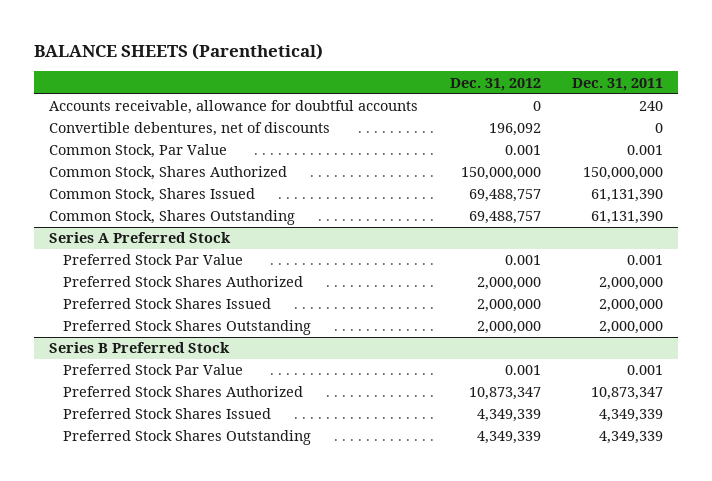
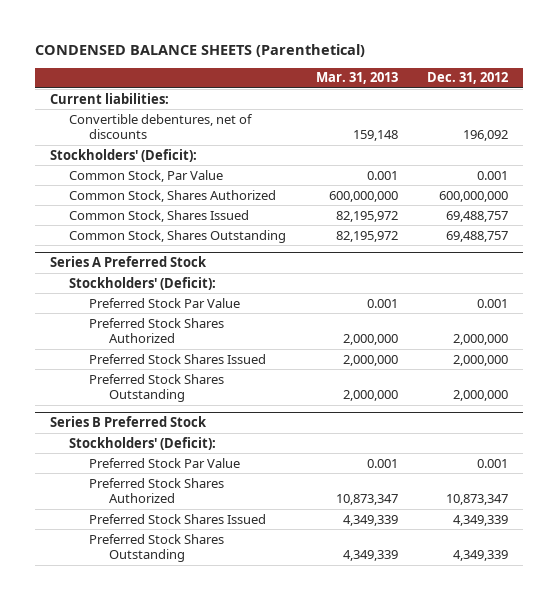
[33,42,323,60] BALANCE SHEETS (Parenthetical) -> [34,43,365,57] CONDENSED BALANCE SHEETS (Parenthetical)
[571,77,663,91] Dec. 31, 2011 -> none
none -> [315,72,398,85] Mar. 31, 2013
[49,100,419,115] Accounts receivable, allowance for doubtful accounts -> none
none -> [49,92,169,104] Current liabilities:
none -> [49,148,197,162] Stockholders' (Deficit):
[460,167,541,181] 150,000,000 -> [439,190,509,202] 600,000,000
none -> [69,276,217,290] Stockholders' (Deficit):
none -> [69,436,217,450] Stockholders' (Deficit):

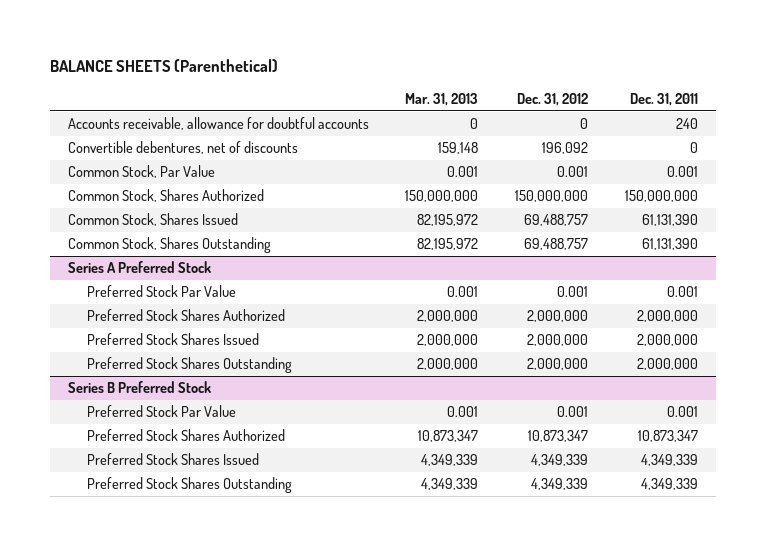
[34,43,365,57] CONDENSED BALANCE SHEETS (Parenthetical) -> [49,58,278,72] BALANCE SHEETS (Parenthetical)
none -> [629,92,698,106] Dec. 31, 2011
[49,92,169,104] Current liabilities: -> none
none -> [67,117,369,131] Accounts receivable, allowance for doubtful accounts
[49,148,197,162] Stockholders' (Deficit): -> none
[328,190,398,202] 600,000,000 -> [405,190,479,203] 150,000,000
[439,190,509,202] 600,000,000 -> [515,190,589,203] 150,000,000
[69,276,217,290] Stockholders' (Deficit): -> none
[69,436,217,450] Stockholders' (Deficit): -> none

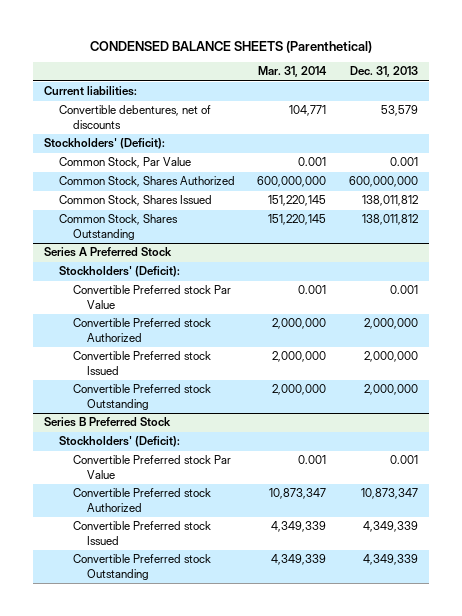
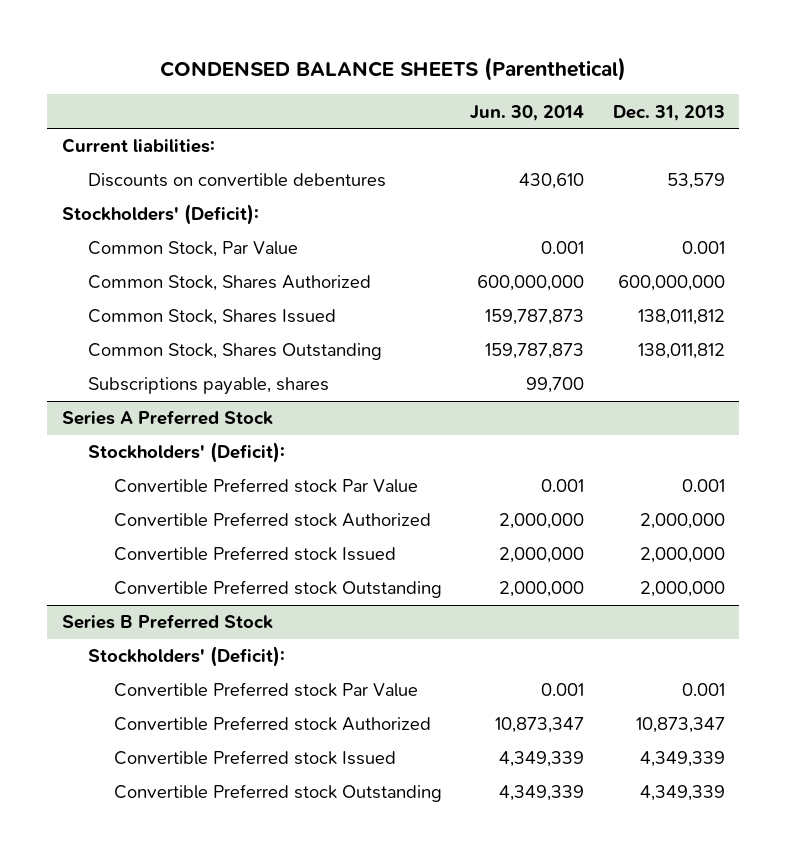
[258,66,328,78] Mar. 31, 2014 -> none
none -> [470,104,585,121] Jun. 30, 2014
[58,105,211,130] Convertible debentures, net of discounts -> [87,173,386,188] Discounts on convertible debentures
none -> [87,377,329,396] Subscriptions payable, shares

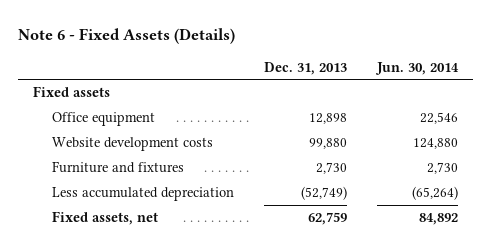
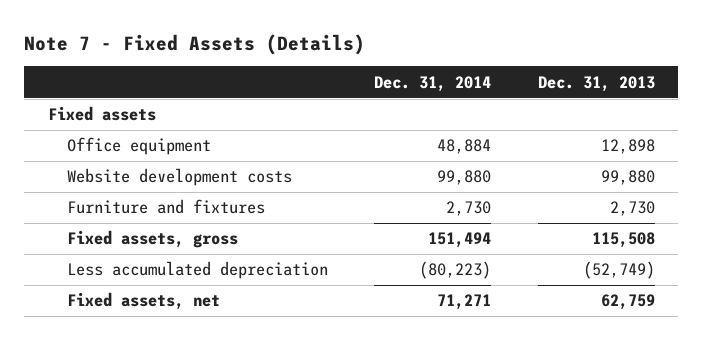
[18,28,236,45] Note 6 - Fixed Assets (Details) -> [24,33,366,55] Note 7 - Fixed Assets (Details)
[374,61,459,75] Jun. 30, 2014 -> none
none -> [374,75,492,92] Dec. 31, 2014
none -> [66,230,238,249] Fixed assets, gross

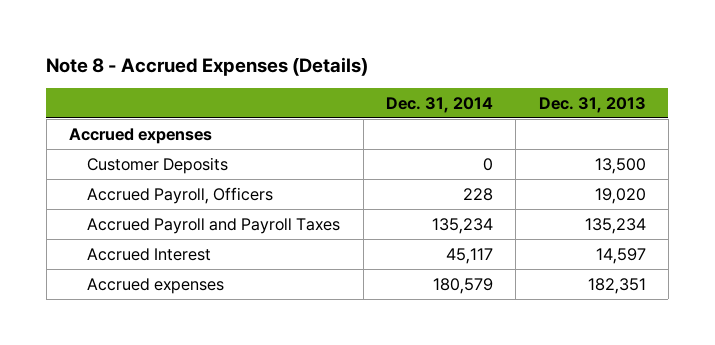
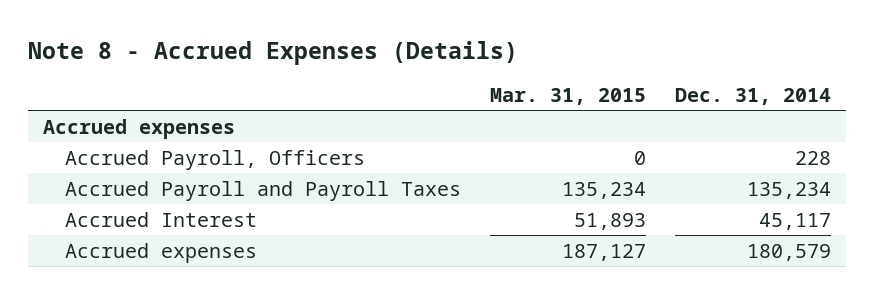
[538,96,646,113] Dec. 31, 2013 -> none
none -> [490,87,647,105] Mar. 31, 2015
[87,156,229,174] Customer Deposits -> none

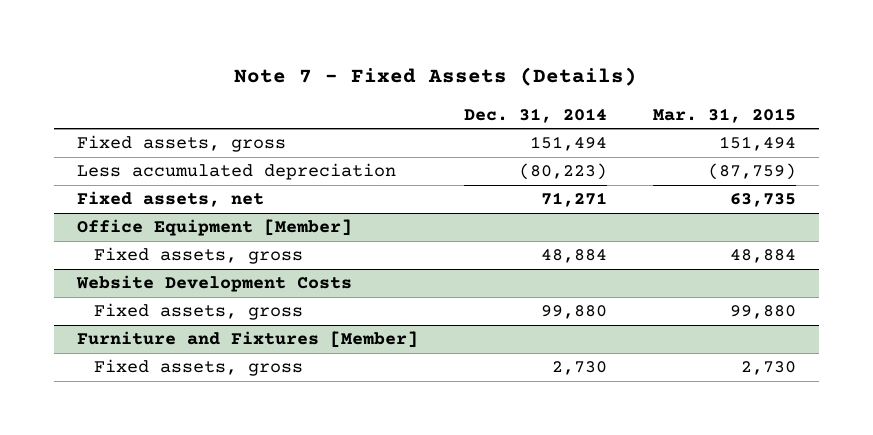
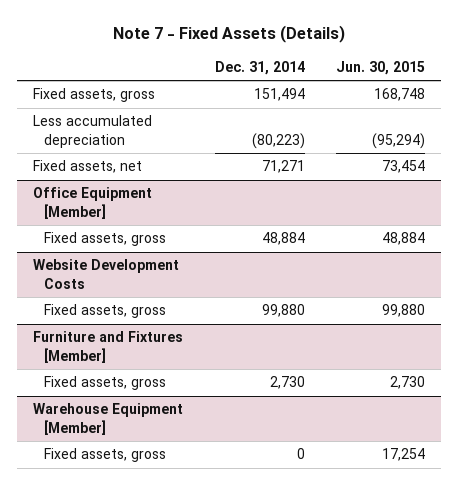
[652,107,796,123] Mar. 31, 2015 -> none
none -> [336,60,426,75] Jun. 30, 2015
none -> [33,403,184,435] Warehouse Equipment [Member]
none -> [44,448,167,463] Fixed assets, gross

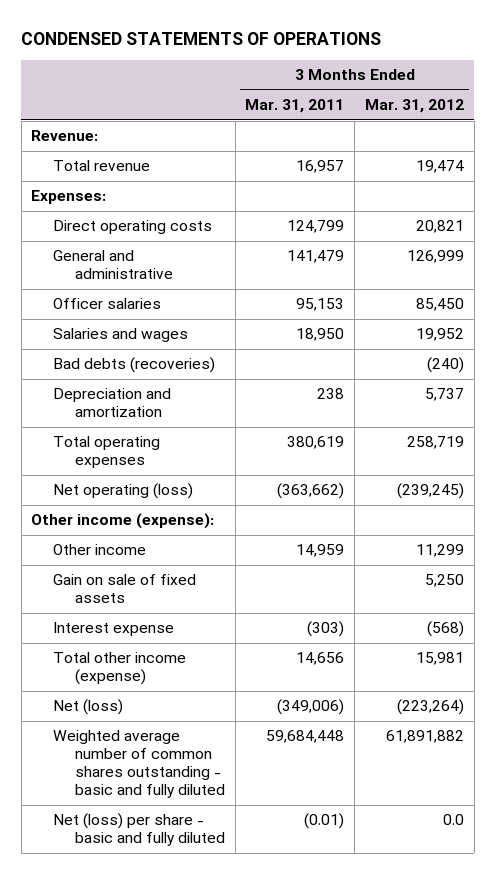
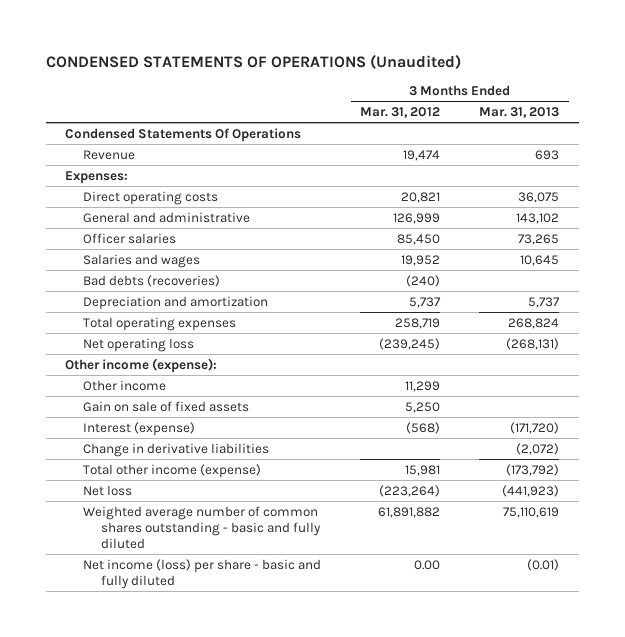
[21,31,382,45] CONDENSED STATEMENTS OF OPERATIONS -> [45,53,461,69] CONDENSED STATEMENTS OF OPERATIONS (Unaudited)
[245,99,345,114] Mar. 31, 2011 -> none
none -> [479,107,560,119] Mar. 31, 2013
[31,130,99,142] Revenue: -> none
none -> [65,127,302,142] Condensed Statements Of Operations
[53,160,151,172] Total revenue -> [83,149,136,160] Revenue
[53,483,194,500] Net operating (loss) -> [83,337,195,352] Net operating loss
[53,622,175,637] Interest expense -> [83,421,196,436] Interest (expense)
none -> [83,442,270,457] Change in derivative liabilities
[53,699,124,716] Net (loss) -> [83,484,133,496] Net loss
[53,813,225,847] Net (loss) per share - basic and fully diluted -> [83,558,322,589] Net income (loss) per share - basic and fully diluted
[443,814,465,826] 0.0 -> [414,559,441,570] 0.00

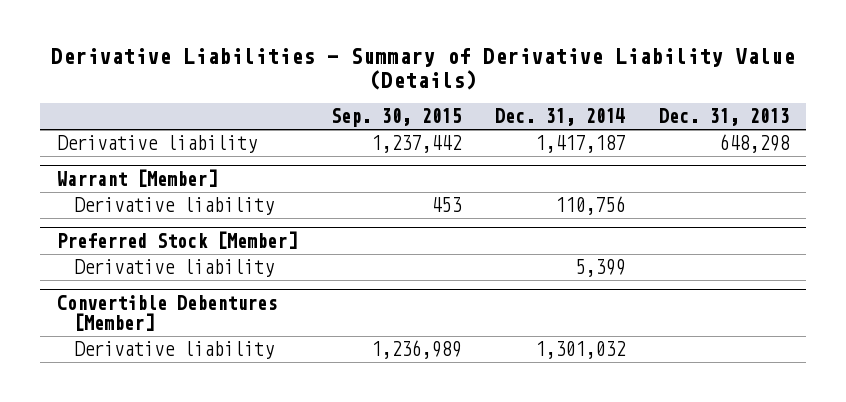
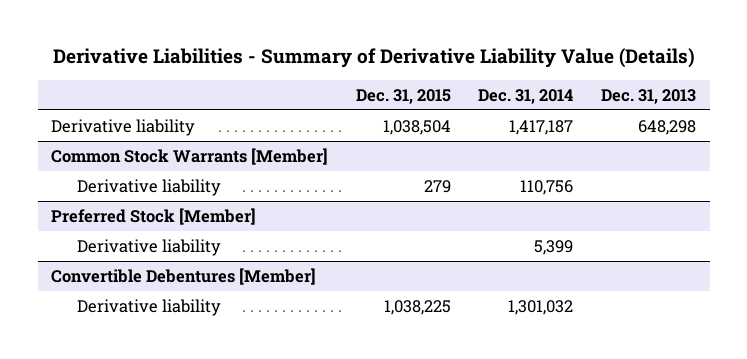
[330,108,461,128] Sep. 30, 2015 -> none
none -> [355,88,451,104] Dec. 31, 2015
[56,168,217,187] Warrant [Member] -> [51,148,329,166] Common Stock Warrants [Member]

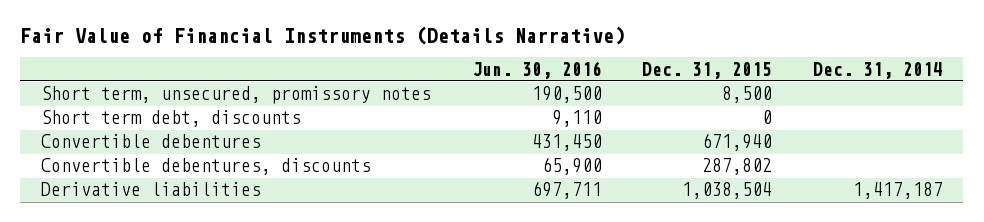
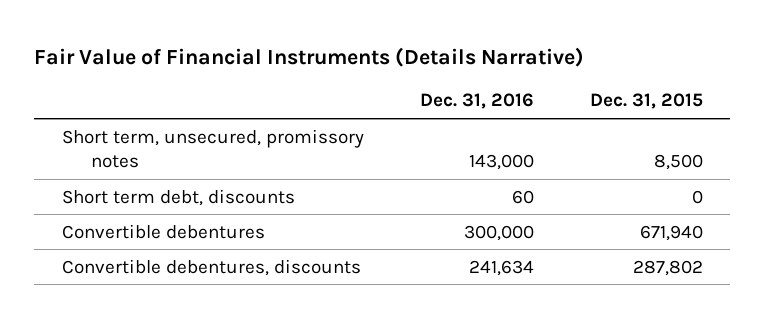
[471,60,602,79] Jun. 30, 2016 -> none
[813,61,944,79] Dec. 31, 2014 -> none
none -> [419,93,534,110] Dec. 31, 2016
[40,182,261,197] Derivative liabilities -> none

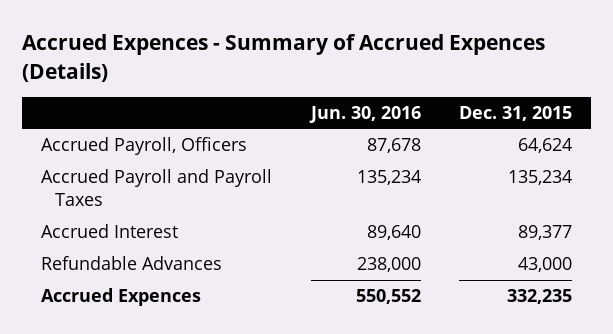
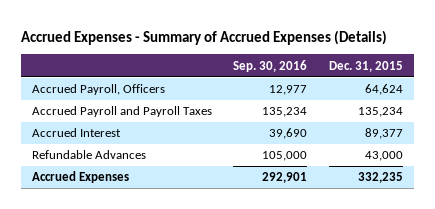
[22,34,546,82] Accrued Expences - Summary of Accrued Expences (Details) -> [21,29,388,45] Accrued Expenses - Summary of Accrued Expenses (Details)
[308,106,421,124] Jun. 30, 2016 -> none
none -> [233,59,308,72] Sep. 30, 2016
[41,288,202,307] Accrued Expences -> [32,171,130,184] Accrued Expenses

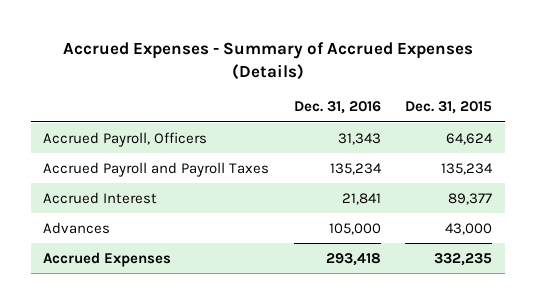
[233,59,308,72] Sep. 30, 2016 -> none
none -> [293,101,381,115] Dec. 31, 2016
[32,150,147,160] Refundable Advances -> [43,221,111,234] Advances

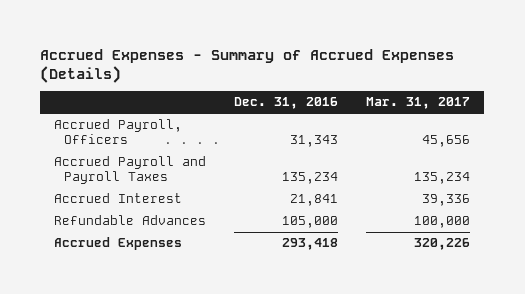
[405,101,493,115] Dec. 31, 2015 -> none
none -> [366,97,471,110] Mar. 31, 2017
[43,221,111,234] Advances -> [54,215,207,226] Refundable Advances

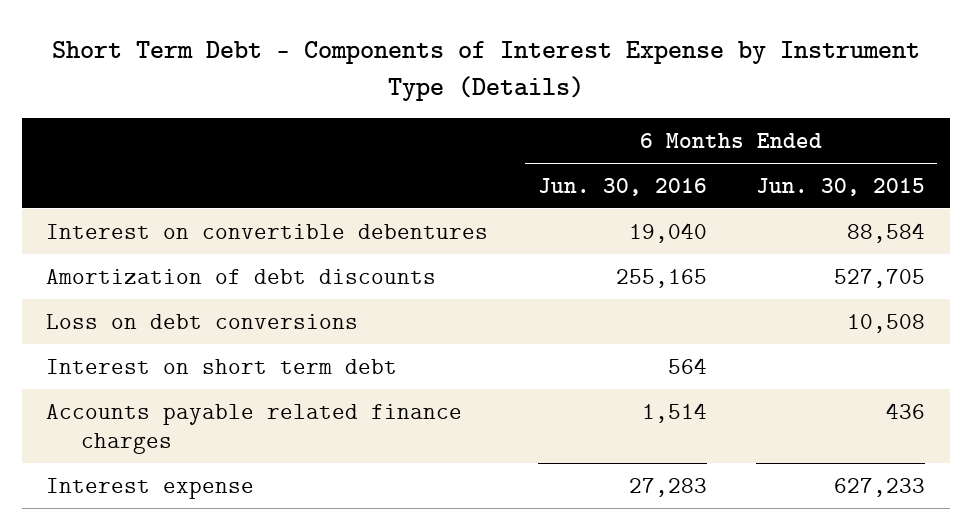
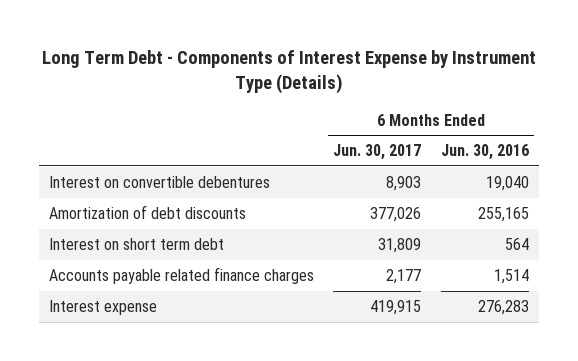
[51,41,920,101] Short Term Debt - Components of Interest Expense by Instrument Type (Details) -> [41,49,536,94] Long Term Debt - Components of Interest Expense by Instrument Type (Details)
[756,177,926,196] Jun. 30, 2015 -> none
none -> [333,144,422,161] Jun. 30, 2017
[46,313,359,329] Loss on debt conversions -> none
[628,477,707,497] 27,283 -> [477,299,529,315] 276,283

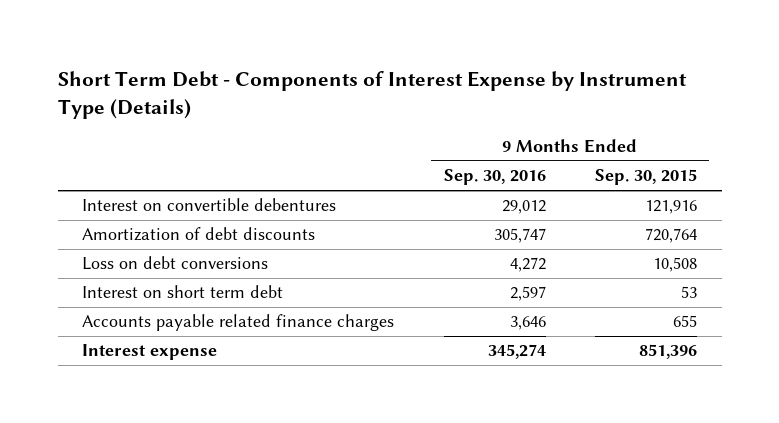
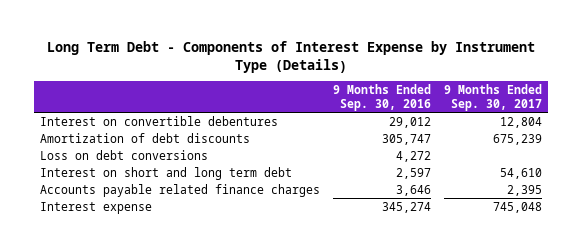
[57,70,687,119] Short Term Debt - Components of Interest Expense by Instrument Type (Details) -> [46,40,535,73] Long Term Debt - Components of Interest Expense by Instrument Type (Details)
[594,169,697,186] Sep. 30, 2015 -> none
none -> [443,84,542,111] 9 Months Ended Sep. 30, 2017
[82,285,284,299] Interest on short term debt -> [40,166,293,180] Interest on short and long term debt

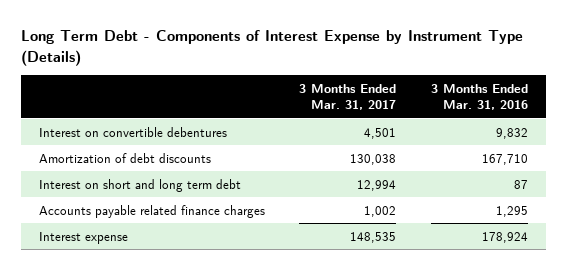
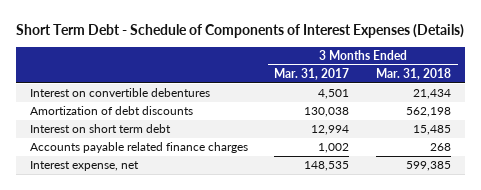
[21,30,524,66] Long Term Debt - Components of Interest Expense by Instrument Type (Details) -> [16,23,465,38] Short Term Debt - Schedule of Components of Interest Expenses (Details)
[431,83,529,111] 3 Months Ended Mar. 31, 2016 -> none
none -> [376,68,452,81] Mar. 31, 2018
[38,178,241,192] Interest on short and long term debt -> [29,124,171,134] Interest on short term debt
[38,231,128,244] Interest expense -> [29,161,139,172] Interest expense, net

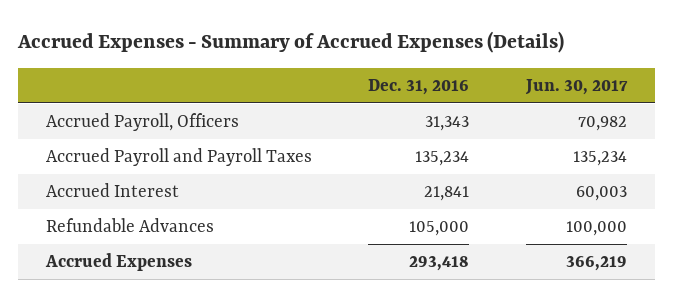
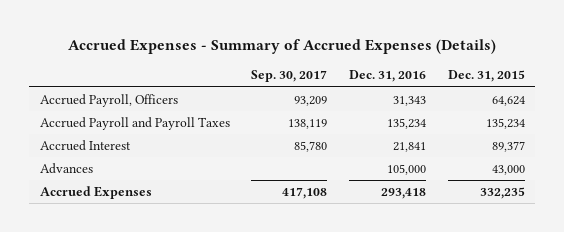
[524,78,628,95] Jun. 30, 2017 -> none
none -> [251,70,328,83] Sep. 30, 2017
none -> [447,70,525,83] Dec. 31, 2015
[46,217,215,232] Refundable Advances -> [39,163,93,175] Advances

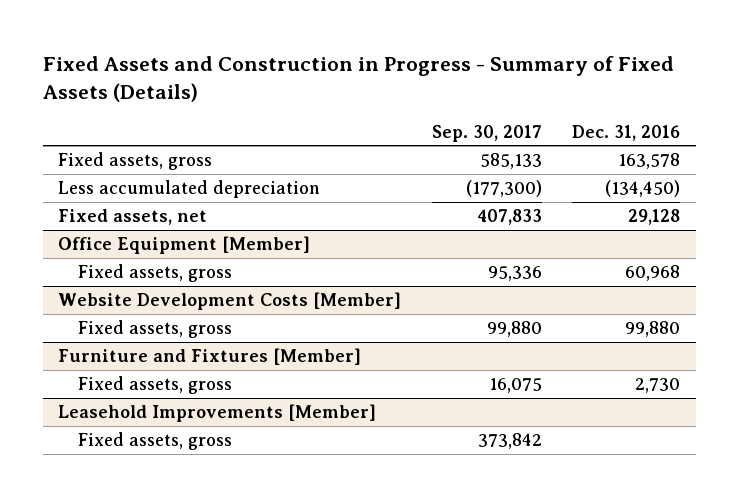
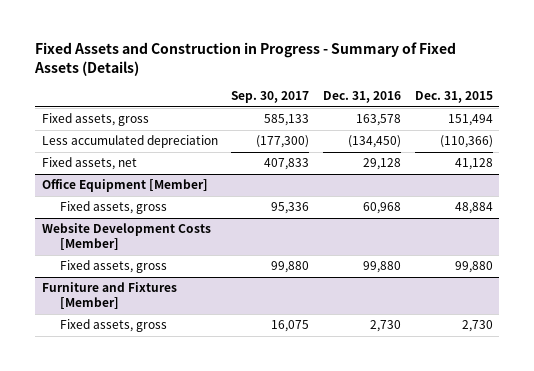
none -> [414,91,493,104] Dec. 31, 2015
[58,404,377,423] Leasehold Improvements [Member] -> none
[78,432,233,451] Fixed assets, gross -> none

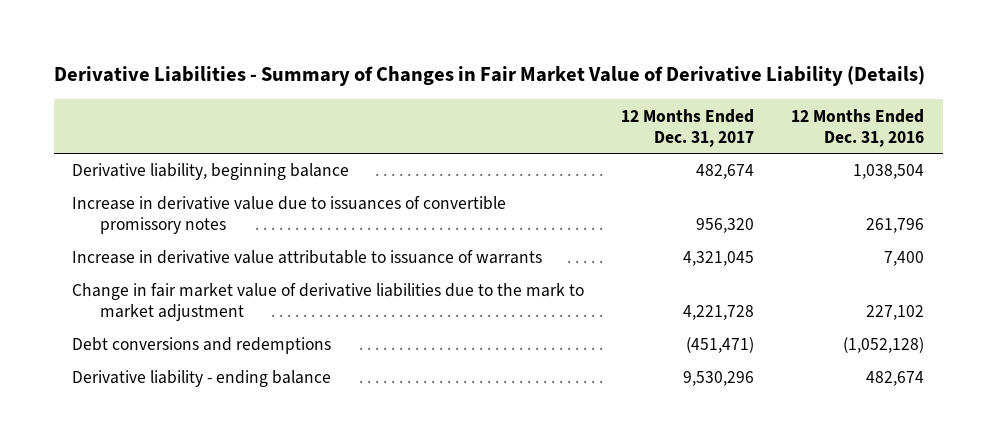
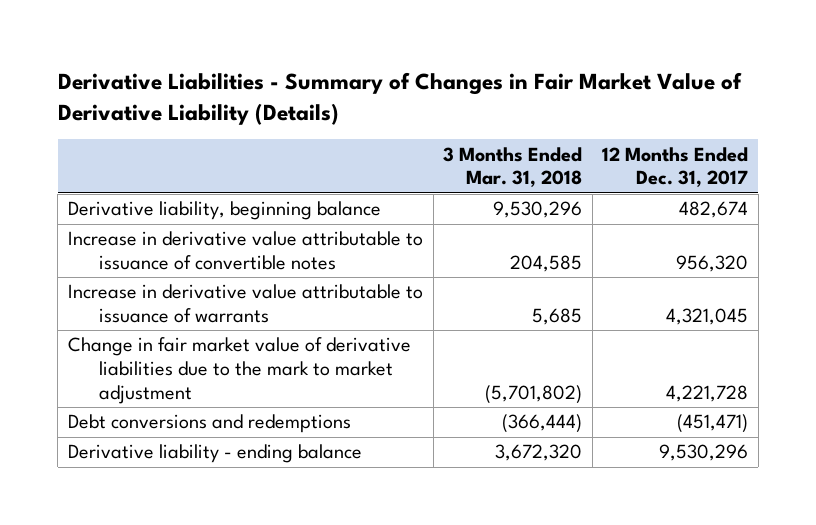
[791,108,925,147] 12 Months Ended Dec. 31, 2016 -> none
none -> [443,146,583,188] 3 Months Ended Mar. 31, 2018
[72,196,507,235] Increase in derivative value due to issuances of convertible promissory notes -> [68,231,424,271] Increase in derivative value attributable to issuance of convertible notes

